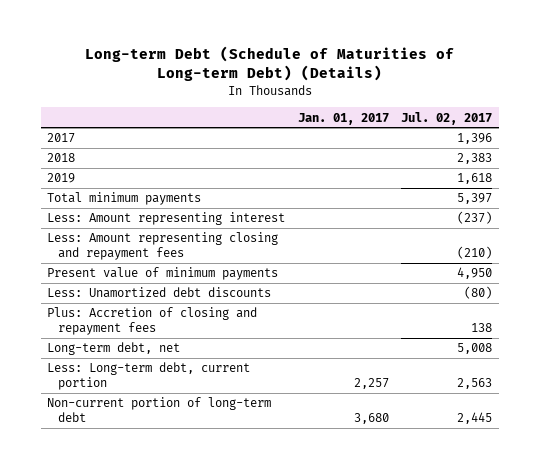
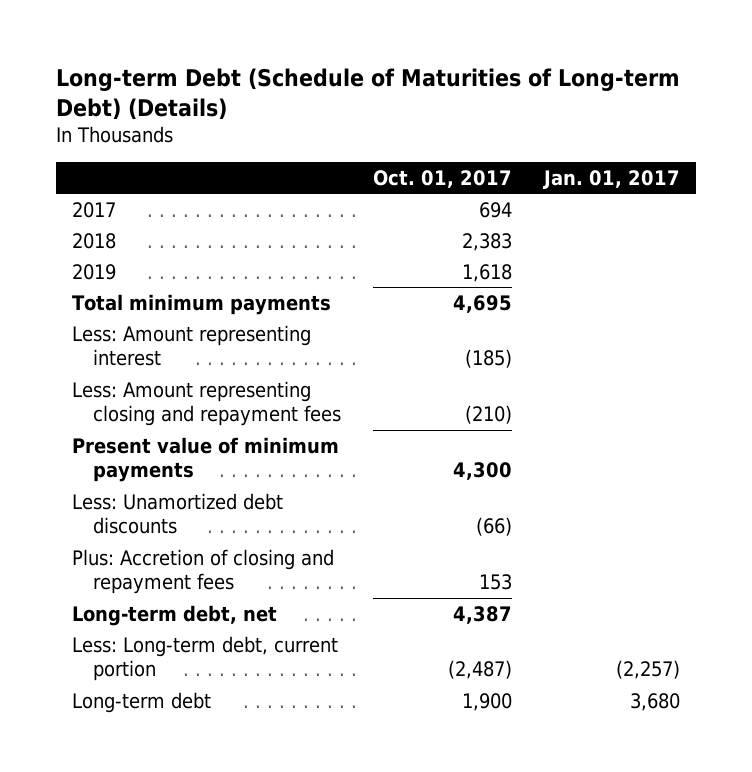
[401,111,493,125] Jul. 02, 2017 -> none
none -> [372,169,512,188] Oct. 01, 2017
[353,377,389,389] 2,257 -> [616,660,681,680] (2,257)
[46,397,271,422] Non-current portion of long-term debt -> [72,691,212,713] Long-term debt

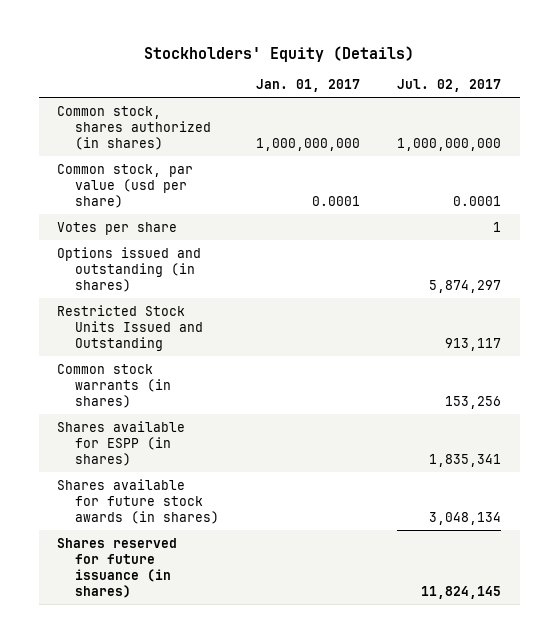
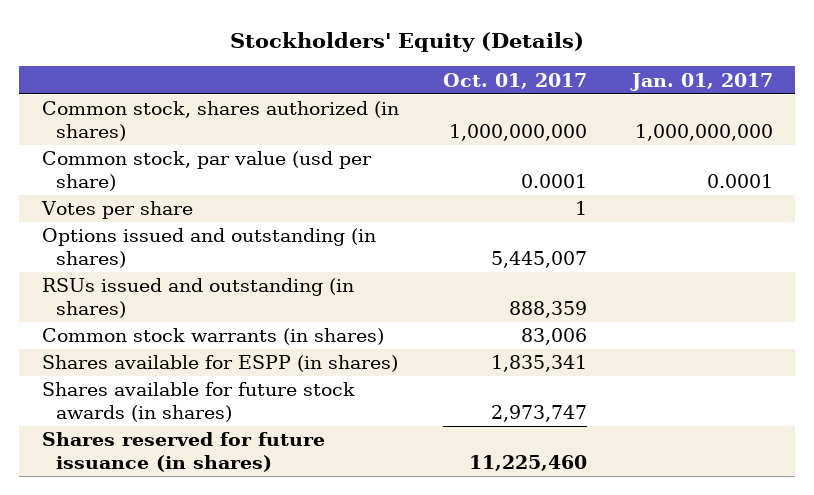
[397,79,502,93] Jul. 02, 2017 -> none
none -> [443,72,588,89] Oct. 01, 2017
[57,304,203,351] Restricted Stock Units Issued and Outstanding -> [41,278,354,318] RSUs issued and outstanding (in shares)

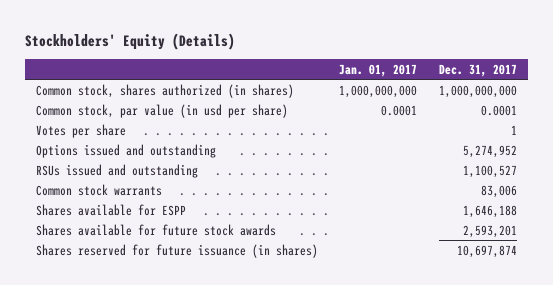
[443,72,588,89] Oct. 01, 2017 -> none
none -> [438,63,517,77] Dec. 31, 2017
[41,151,372,191] Common stock, par value (usd per share) -> [35,103,288,118] Common stock, par value (in usd per share)
[41,228,376,268] Options issued and outstanding (in shares) -> [35,143,216,158] Options issued and outstanding
[41,278,354,318] RSUs issued and outstanding (in shares) -> [35,163,198,178] RSUs issued and outstanding
[41,328,384,346] Common stock warrants (in shares) -> [35,183,162,196] Common stock warrants
[41,355,398,373] Shares available for ESPP (in shares) -> [35,203,186,216] Shares available for ESPP
[41,382,355,422] Shares available for future stock awards (in shares) -> [35,223,276,236] Shares available for future stock awards

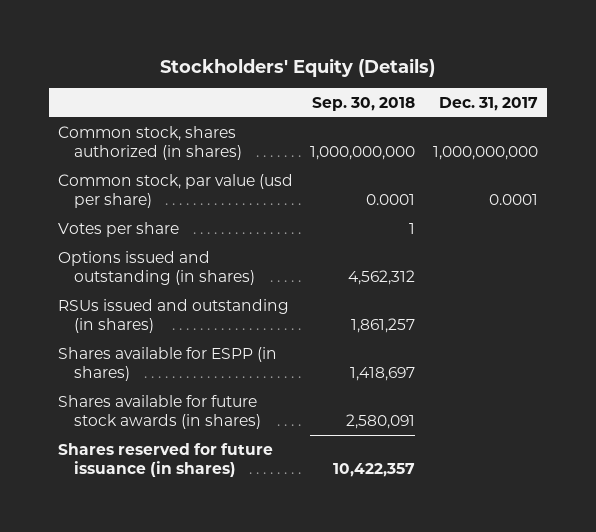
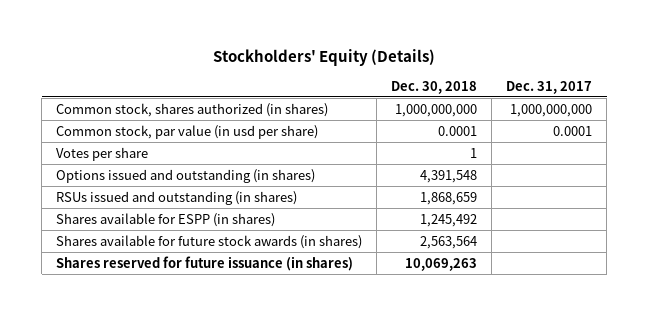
[312,96,416,111] Sep. 30, 2018 -> none
none -> [391,80,478,94] Dec. 30, 2018
[57,173,293,209] Common stock, par value (usd per share) -> [56,124,319,139] Common stock, par value (in usd per share)

